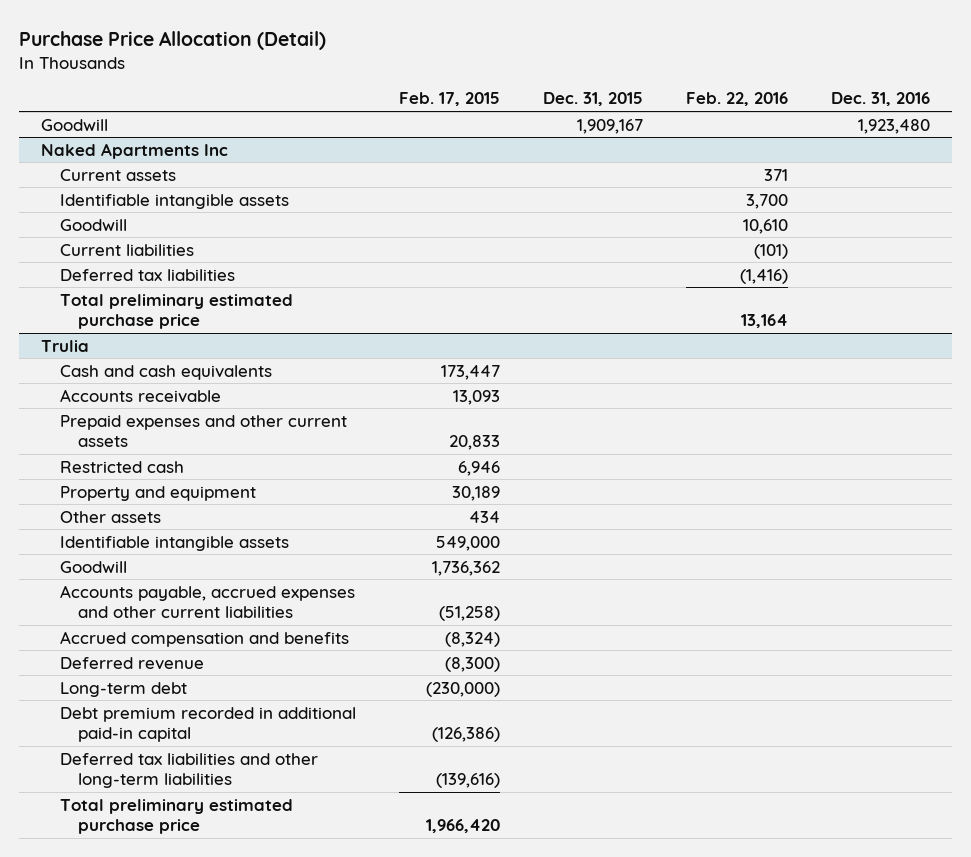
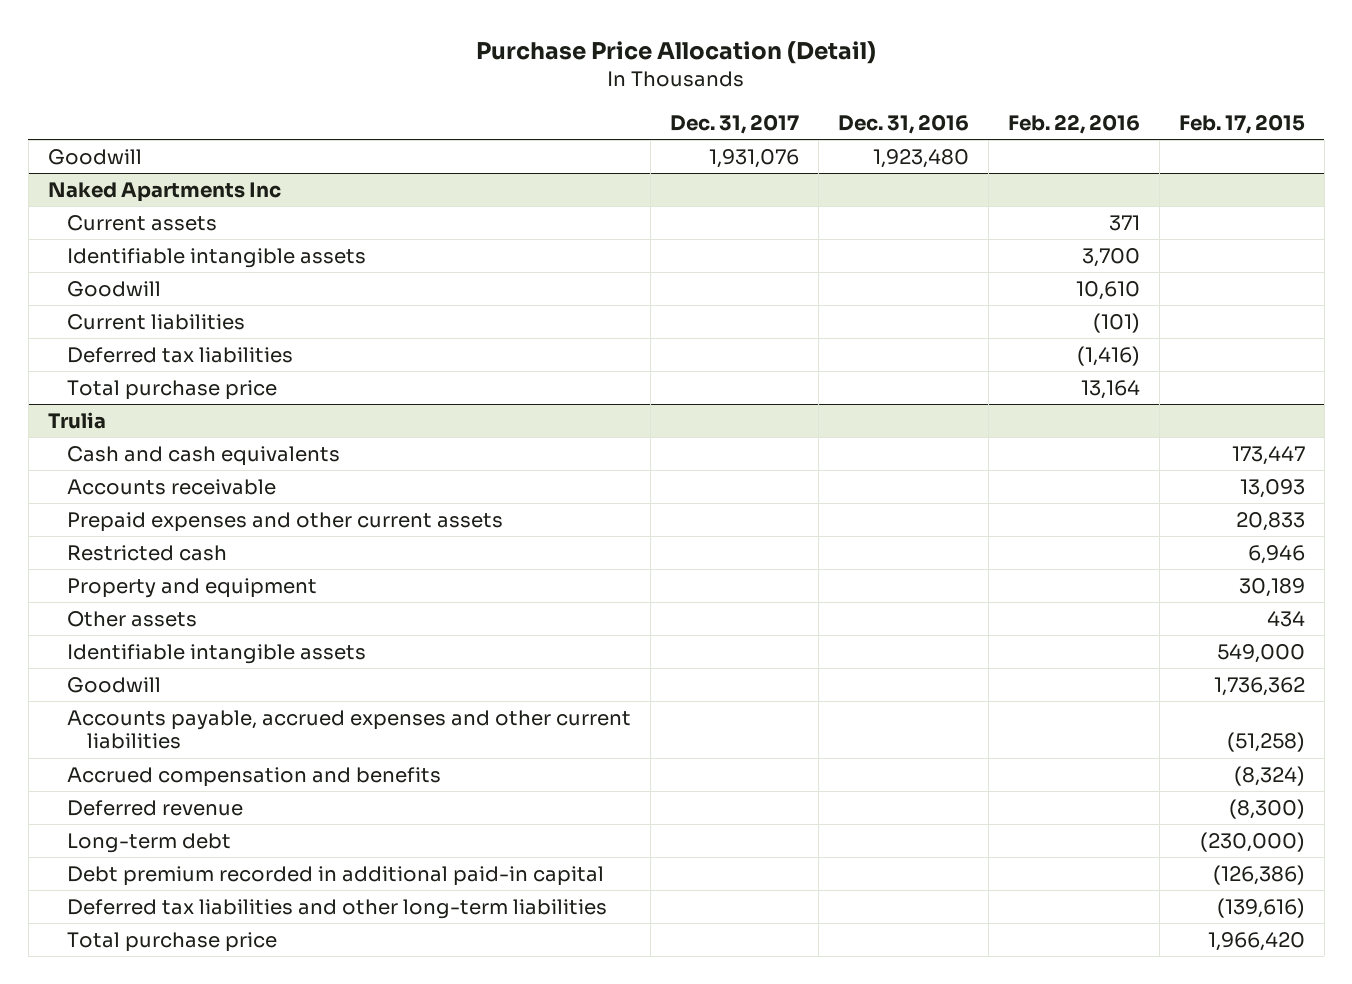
[542,92,643,107] Dec. 31, 2015 -> none
none -> [670,113,800,134] Dec. 31, 2017
[59,293,293,330] Total preliminary estimated purchase price -> [67,379,278,400] Total purchase price
[59,798,293,835] Total preliminary estimated purchase price -> [67,931,278,952] Total purchase price

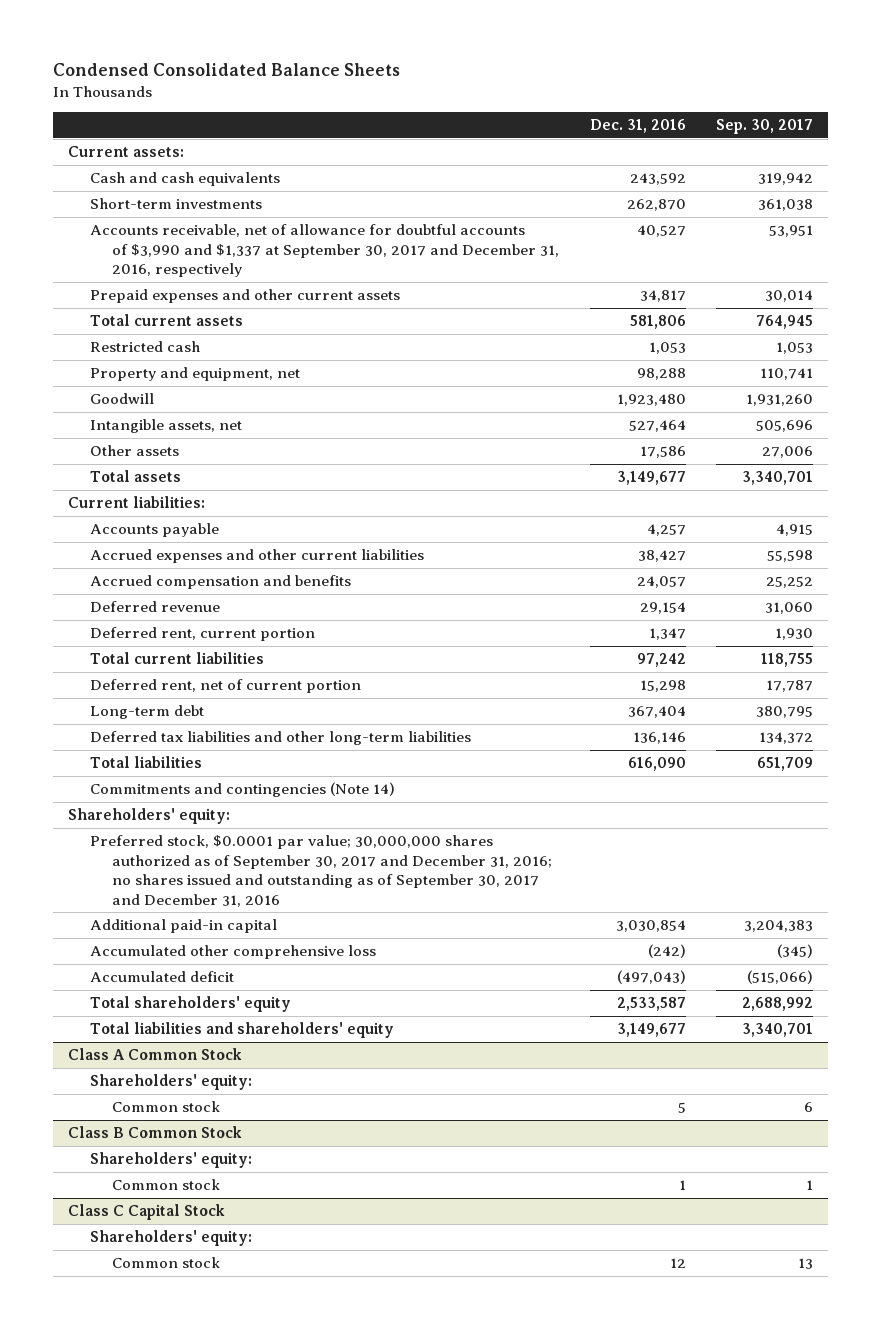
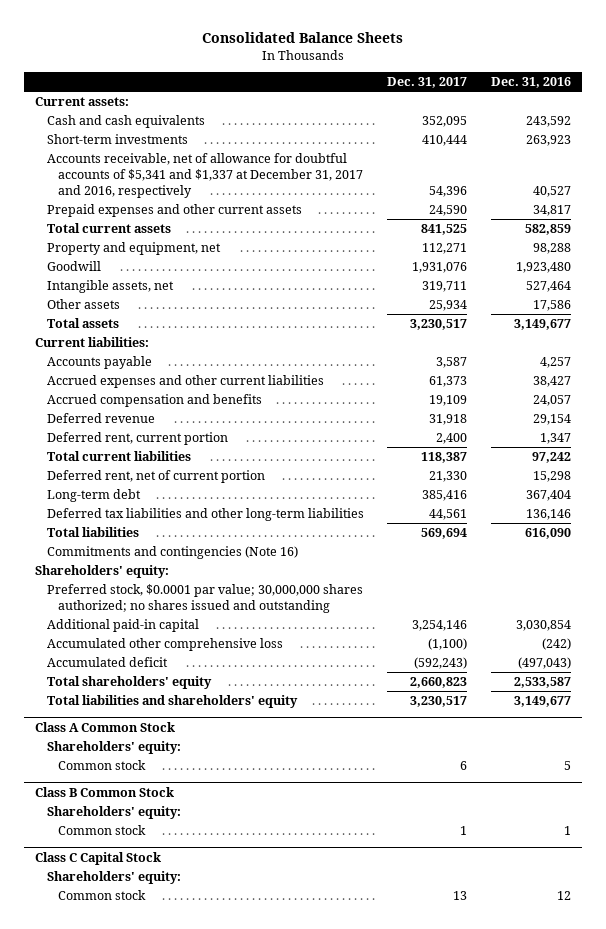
[52,63,400,77] Condensed Consolidated Balance Sheets -> [201,31,403,43] Consolidated Balance Sheets
[715,119,813,135] Sep. 30, 2017 -> none
none -> [387,76,468,88] Dec. 31, 2017
[626,199,686,212] 262,870 -> [525,135,571,147] 263,923
[90,224,560,278] Accounts receivable, net of allowance for doubtful accounts of $3,990 and $1,337 at September 30, 2017 and December 31, 2016, respectively -> [46,153,364,198] Accounts receivable, net of allowance for doubtful accounts of $5,341 and $1,337 at December 31, 2017 and 2016, respectively
[90,341,201,353] Restricted cash -> none
[629,315,686,330] 581,806 -> [524,224,571,236] 582,859
[90,782,396,798] Commitments and contingencies (Note 14) -> [46,546,298,560] Commitments and contingencies (Note 16)
[90,835,553,907] Preferred stock, $0.0001 par value; 30,000,000 shares authorized as of September 30, 2017 and December 31, 2016; no shares issued and outstanding as of September 30, 2017 and December 31, 2016 -> [46,584,363,613] Preferred stock, $0.0001 par value; 30,000,000 shares authorized; no shares issued and outstanding

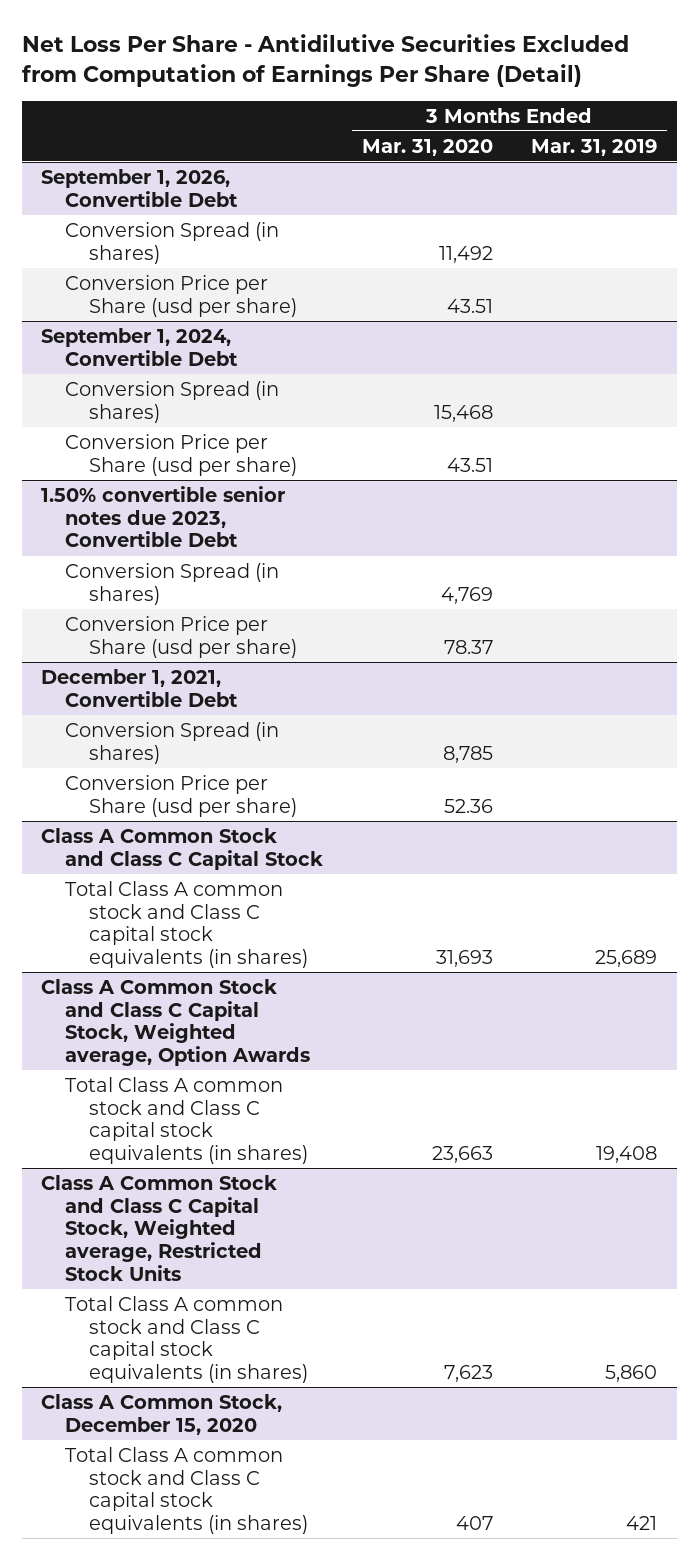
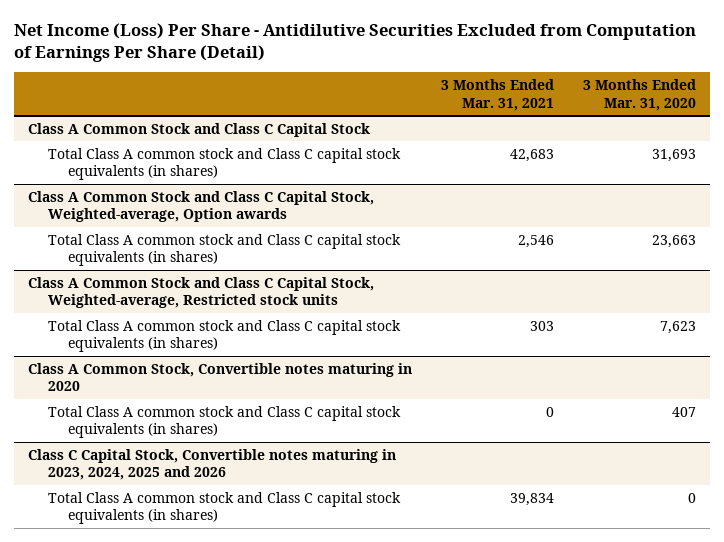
[21,33,629,87] Net Loss Per Share - Antidilutive Securities Excluded from Computation of Earnings Per Share (Detail) -> [14,23,697,63] Net Income (Loss) Per Share - Antidilutive Securities Excluded from Computation of Earnings Per Share (Detail)
[531,138,658,156] Mar. 31, 2019 -> none
none -> [441,79,555,111] 3 Months Ended Mar. 31, 2021
[41,168,239,207] September 1, 2026, Convertible Debt -> none
[65,221,280,264] Conversion Spread (in shares) -> none
[65,274,298,317] Conversion Price per Share (usd per share) -> none
[41,327,239,366] September 1, 2024, Convertible Debt -> none
[65,380,280,423] Conversion Spread (in shares) -> none
[65,433,298,476] Conversion Price per Share (usd per share) -> none
[41,485,286,548] 1.50% convertible senior notes due 2023, Convertible Debt -> none
[65,562,280,605] Conversion Spread (in shares) -> none
[65,615,298,658] Conversion Price per Share (usd per share) -> none
[41,668,239,707] December 1, 2021, Convertible Debt -> none
[65,721,280,764] Conversion Spread (in shares) -> none
[65,774,298,817] Conversion Price per Share (usd per share) -> none
[41,978,311,1067] Class A Common Stock and Class C Capital Stock, Weighted average, Option Awards -> [28,190,375,223] Class A Common Stock and Class C Capital Stock, Weighted-average, Option awards
[41,1174,278,1281] Class A Common Stock and Class C Capital Stock, Weighted average, Restricted Stock Units -> [28,276,375,309] Class A Common Stock and Class C Capital Stock, Weighted-average, Restricted stock units
[41,1393,283,1435] Class A Common Stock, December 15, 2020 -> none
none -> [28,362,413,392] Class A Common Stock, Convertible notes maturing in 2020
none -> [28,448,397,481] Class C Capital Stock, Convertible notes maturing in 2023, 2024, 2025 and 2026
none -> [48,491,402,525] Total Class A common stock and Class C capital stock equivalents (in shares)

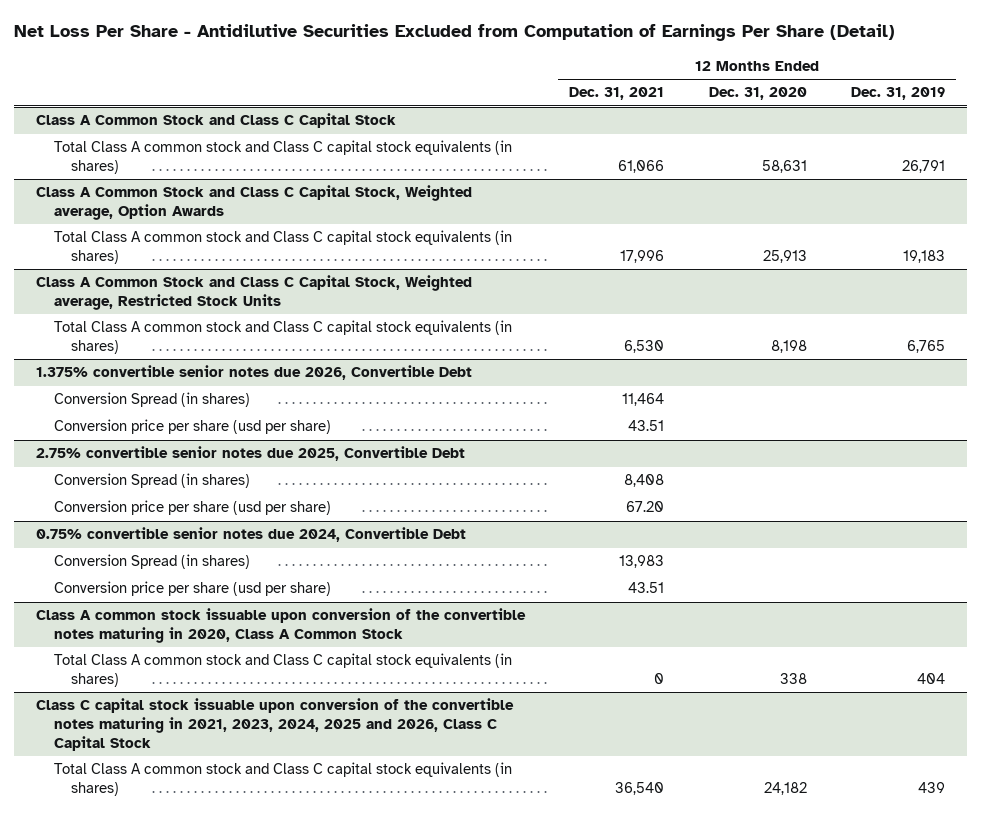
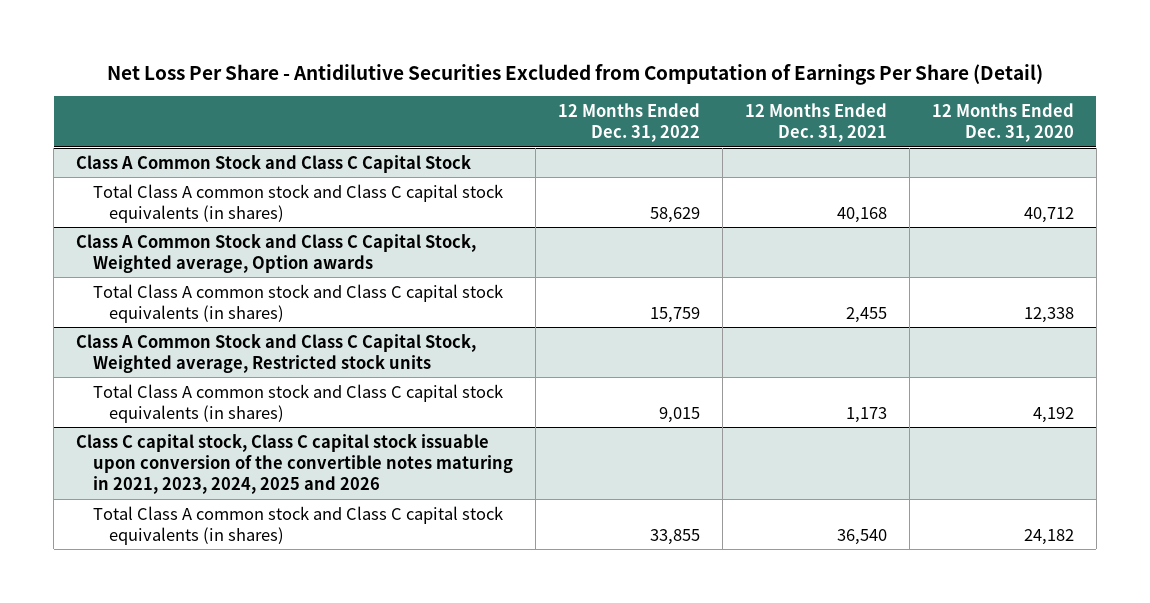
[851,87,946,101] Dec. 31, 2019 -> none
none -> [557,102,700,143] 12 Months Ended Dec. 31, 2022
[35,365,472,381] 1.375% convertible senior notes due 2026, Convertible Debt -> none
[53,392,250,408] Conversion Spread (in shares) -> none
[53,419,331,435] Conversion price per share (usd per share) -> none
[35,446,465,462] 2.75% convertible senior notes due 2025, Convertible Debt -> none
[53,473,250,489] Conversion Spread (in shares) -> none
[53,500,331,516] Conversion price per share (usd per share) -> none
[35,527,466,543] 0.75% convertible senior notes due 2024, Convertible Debt -> none
[53,554,250,570] Conversion Spread (in shares) -> none
[53,581,331,597] Conversion price per share (usd per share) -> none
[35,608,526,644] Class A common stock issuable upon conversion of the convertible notes maturing in 2020, Class A Common Stock -> none
[53,653,512,688] Total Class A common stock and Class C capital stock equivalents (in shares) -> none
[618,160,665,174] 61,066 -> [836,207,887,224] 40,168
[761,160,807,174] 58,631 -> [1023,207,1074,224] 40,712
[35,185,472,221] Class A Common Stock and Class C Capital Stock, Weighted average, Option Awards -> [76,233,477,274] Class A Common Stock and Class C Capital Stock, Weighted average, Option awards
[620,250,665,264] 17,996 -> [845,307,887,324] 2,455
[762,250,807,264] 25,913 -> [1023,307,1074,324] 12,338
[35,275,472,311] Class A Common Stock and Class C Capital Stock, Weighted average, Restricted Stock Units -> [76,333,477,374] Class A Common Stock and Class C Capital Stock, Weighted average, Restricted stock units
[624,340,665,354] 6,530 -> [845,407,887,424] 1,173
[770,340,807,354] 8,198 -> [1032,407,1074,424] 4,192
[35,698,514,751] Class C capital stock issuable upon conversion of the convertible notes maturing in 2021, 2023, 2024, 2025 and 2026, Class C Capital Stock -> [76,433,513,495] Class C capital stock, Class C capital stock issuable upon conversion of the convertible notes maturing in 2021, 2023, 2024, 2025 and 2026

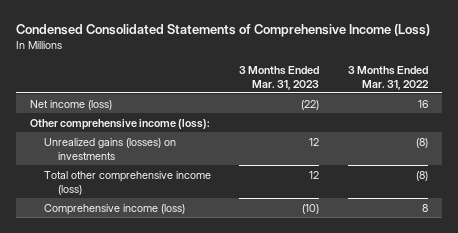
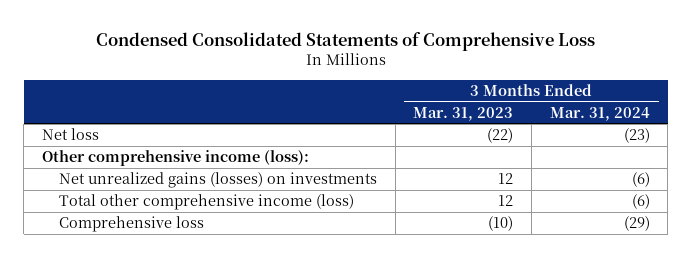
[16,23,431,37] Condensed Consolidated Statements of Comprehensive Income (Loss) -> [95,32,595,52] Condensed Consolidated Statements of Comprehensive Loss
[347,65,429,90] 3 Months Ended Mar. 31, 2022 -> none
none -> [549,106,650,121] Mar. 31, 2024
[30,99,113,110] Net income (loss) -> [41,128,99,141] Net loss
[43,137,176,160] Unrealized gains (losses) on investments -> [59,172,378,189] Net unrealized gains (losses) on investments
[43,203,185,215] Comprehensive income (loss) -> [59,216,205,233] Comprehensive loss

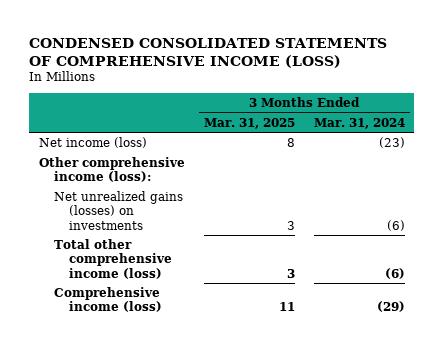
[95,32,595,52] Condensed Consolidated Statements of Comprehensive Loss -> [29,37,388,68] CONDENSED CONSOLIDATED STATEMENTS OF COMPREHENSIVE INCOME (LOSS)
[413,106,514,121] Mar. 31, 2023 -> none
none -> [203,117,295,129] Mar. 31, 2025
[41,128,99,141] Net loss -> [38,137,147,149] Net income (loss)
[59,216,205,233] Comprehensive loss -> [54,287,163,313] Comprehensive income (loss)

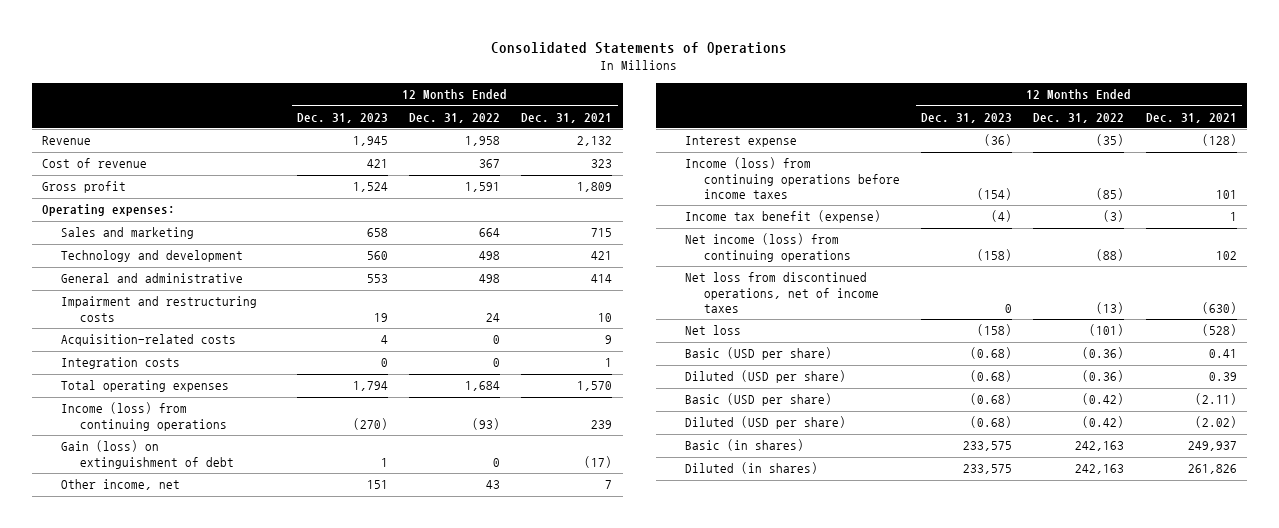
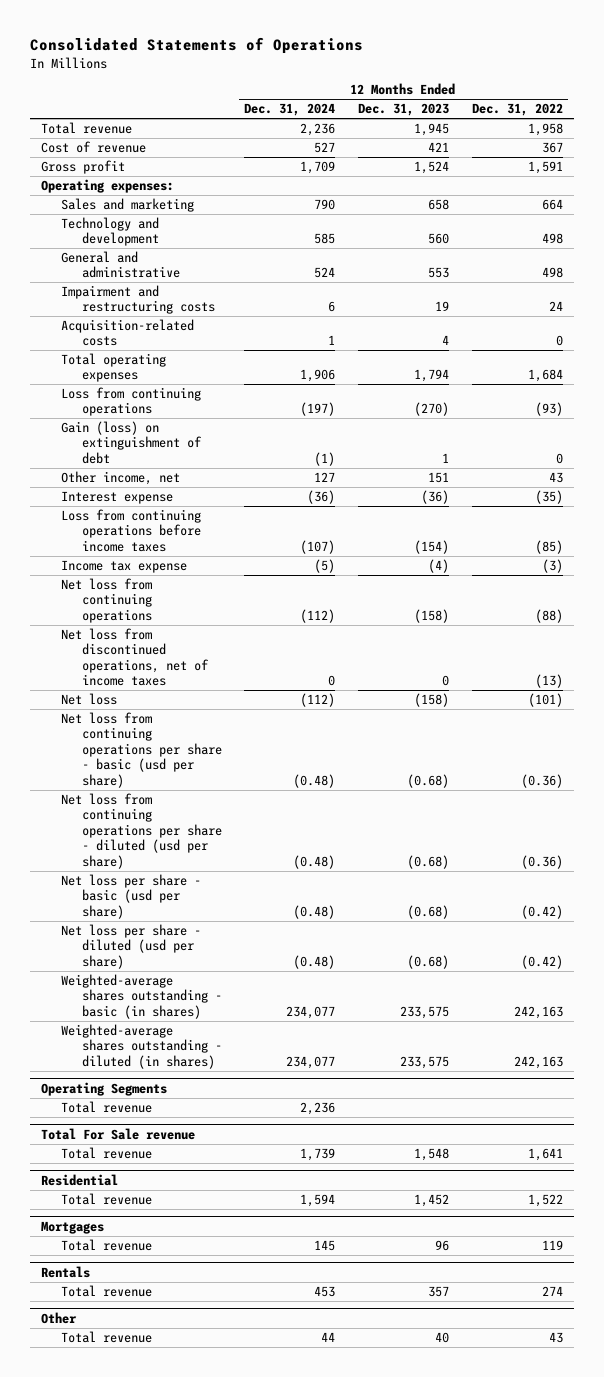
[521,112,613,123] Dec. 31, 2021 -> none
none -> [244,103,336,117] Dec. 31, 2024
[42,136,92,146] Revenue -> [41,121,133,134] Total revenue
[60,357,180,370] Integration costs -> none
[60,402,227,431] Income (loss) from continuing operations -> [61,386,202,417] Loss from continuing operations
[685,157,900,199] Income (loss) from continuing operations before income taxes -> [61,508,202,552] Loss from continuing operations before income taxes
[685,210,882,224] Income tax benefit (expense) -> [61,559,188,573] Income tax expense
[685,233,851,262] Net income (loss) from continuing operations -> [61,577,153,623] Net loss from continuing operations
[685,347,833,361] Basic (USD per share) -> [61,711,222,789] Net loss from continuing operations per share - basic (usd per share)
[685,370,847,384] Diluted (USD per share) -> [61,792,222,870] Net loss from continuing operations per share - diluted (usd per share)
[685,393,833,407] Basic (USD per share) -> [61,873,202,919] Net loss per share - basic (usd per share)
[685,416,847,430] Diluted (USD per share) -> [61,923,202,969] Net loss per share - diluted (usd per share)
[685,439,805,452] Basic (in shares) -> [61,973,222,1019] Weighted-average shares outstanding - basic (in shares)
[685,462,819,475] Diluted (in shares) -> [61,1023,222,1069] Weighted-average shares outstanding - diluted (in shares)
none -> [41,1081,168,1096] Operating Segments
none -> [61,1100,153,1113] Total revenue
none -> [41,1127,196,1140] Total For Sale revenue
none -> [61,1146,153,1159] Total revenue
none -> [41,1173,119,1186] Residential
none -> [61,1192,153,1205] Total revenue
none -> [41,1220,105,1234] Mortgages
none -> [61,1238,153,1251] Total revenue
none -> [41,1265,91,1278] Rentals
none -> [61,1284,153,1297] Total revenue
none -> [41,1311,78,1324] Other
none -> [61,1330,153,1343] Total revenue

